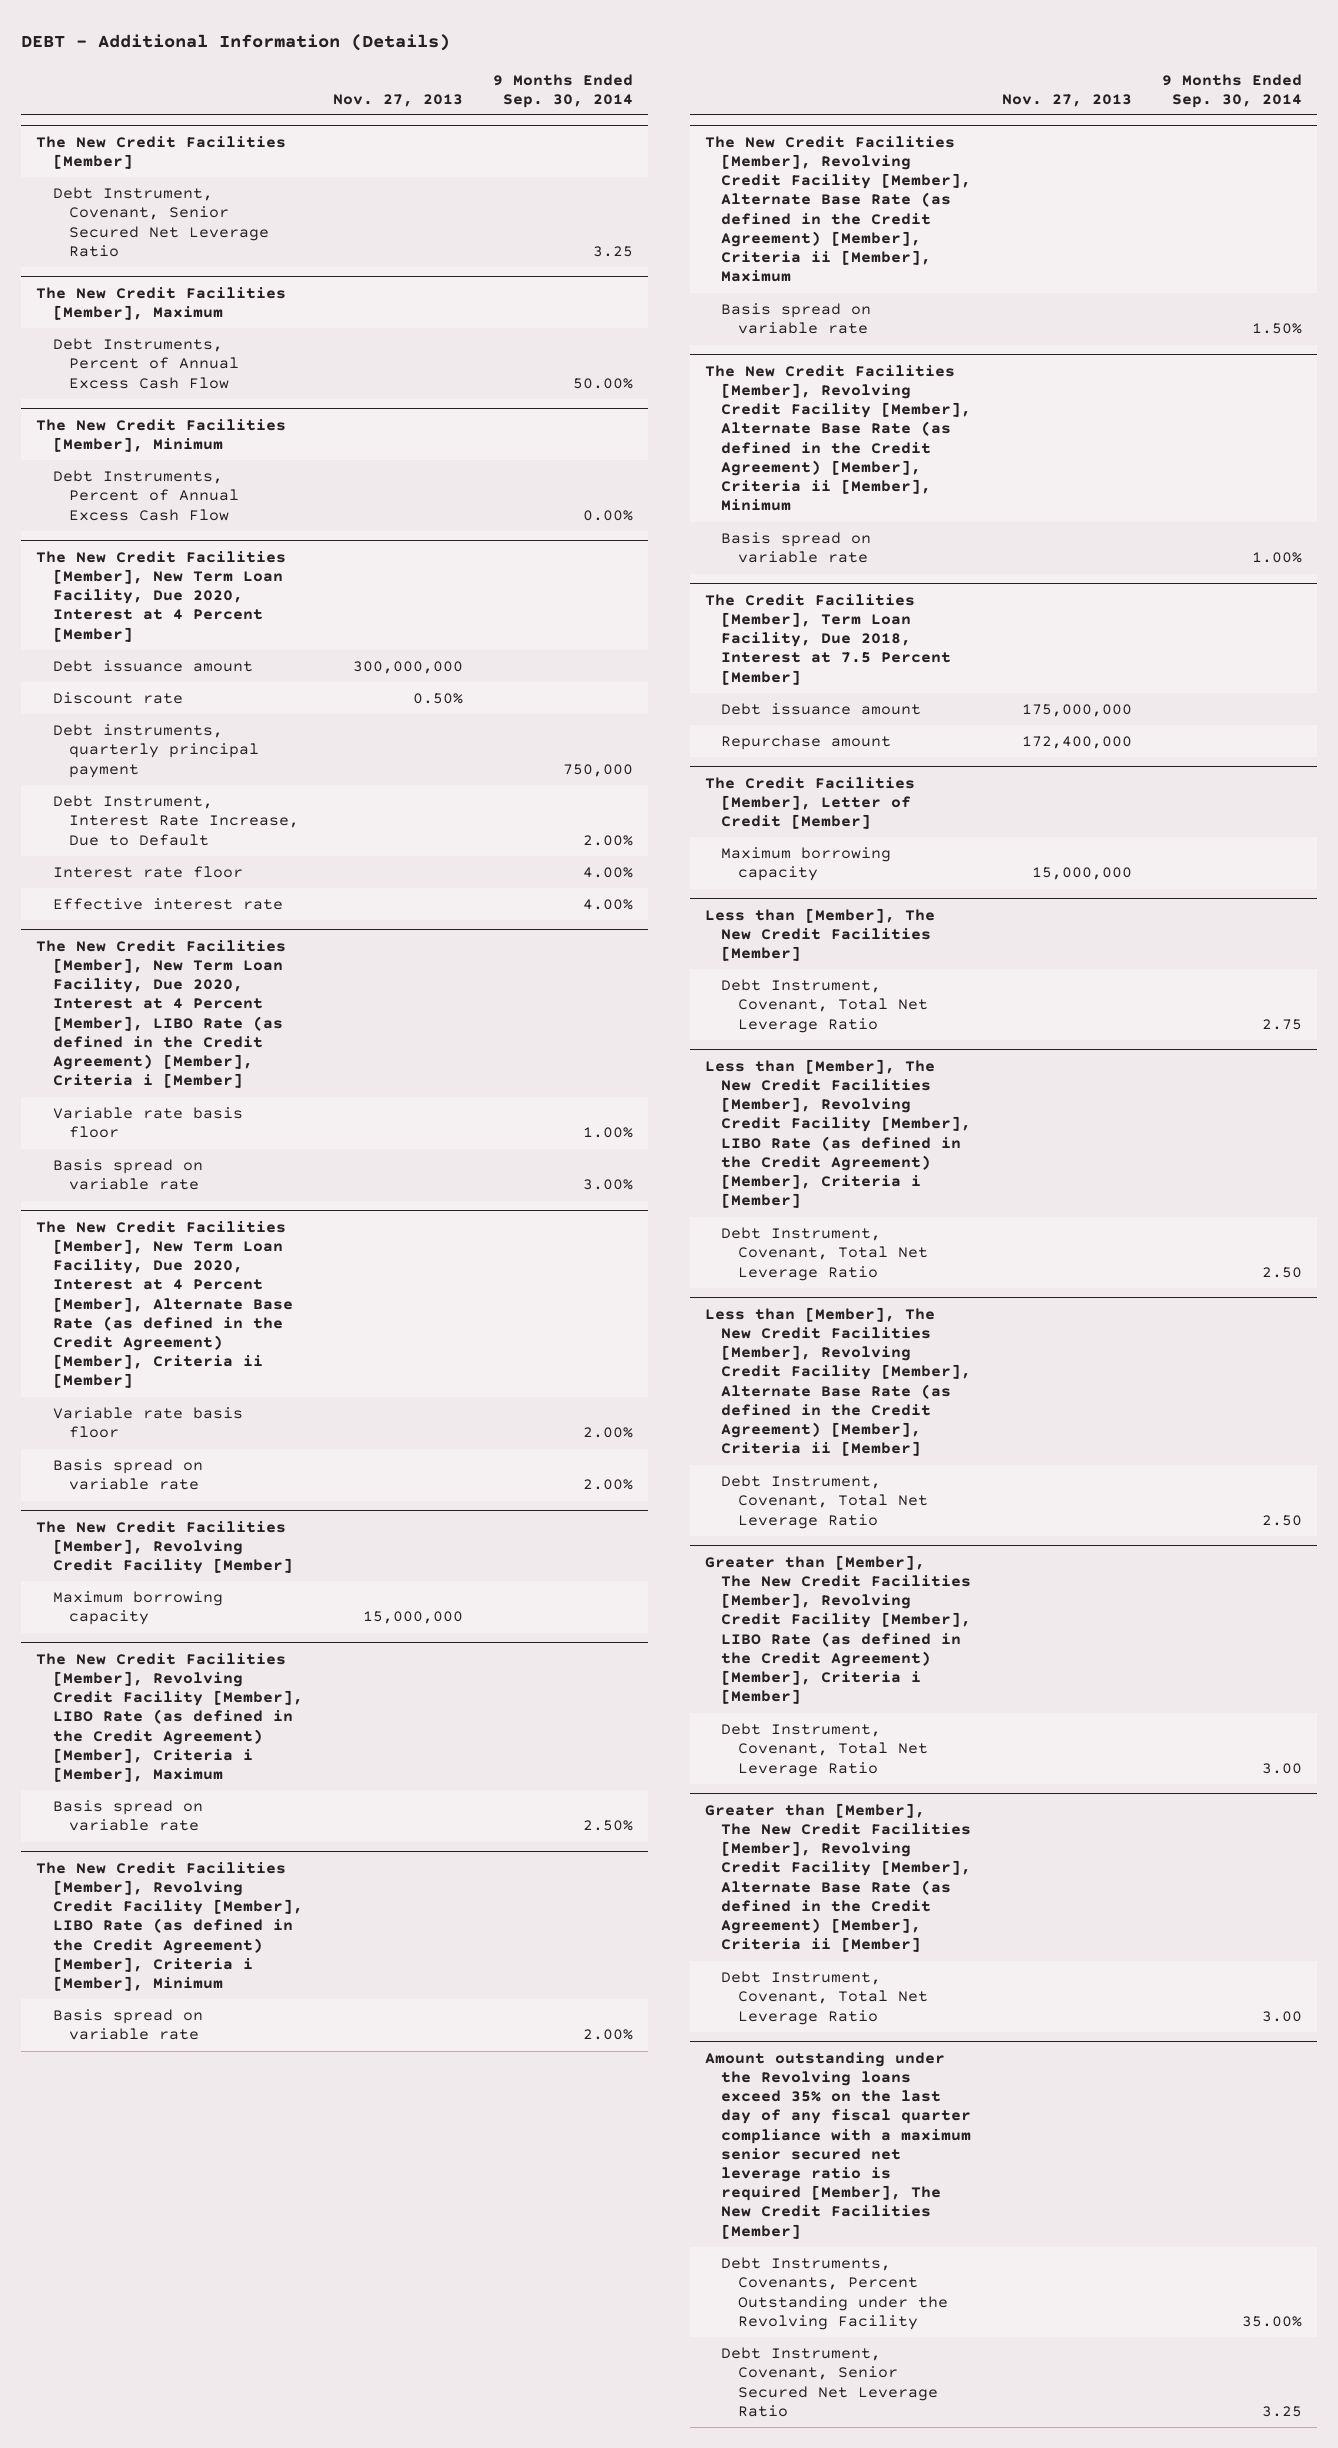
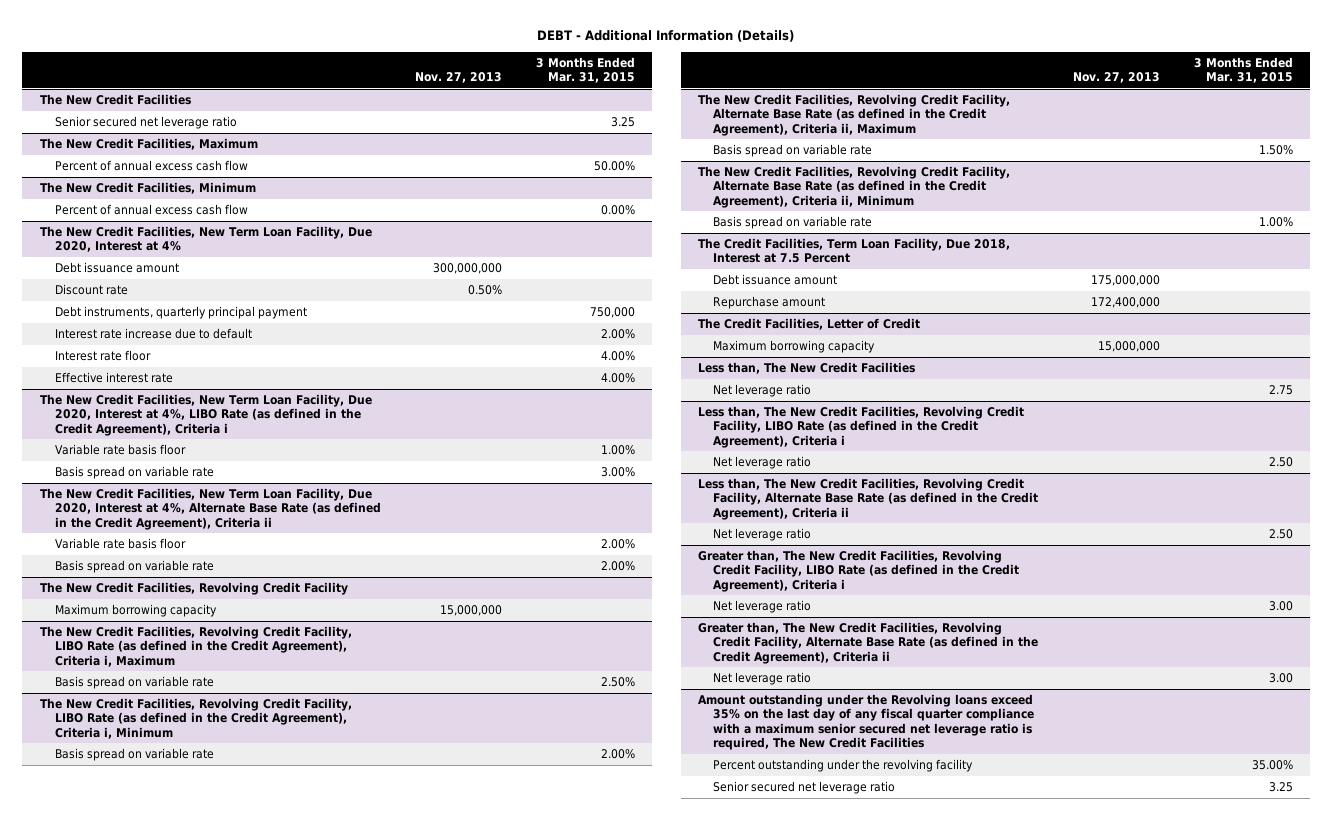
[493,73,634,108] 9 Months Ended Sep. 30, 2014 -> none
none -> [535,56,635,83] 3 Months Ended Mar. 31, 2015
[36,135,287,169] The New Credit Facilities [Member] -> [39,94,191,106] The New Credit Facilities
[52,187,269,257] Debt Instrument, Covenant, Senior Secured Net Leverage Ratio -> [54,116,237,130] Senior secured net leverage ratio
[36,286,287,320] The New Credit Facilities [Member], Maximum -> [39,138,258,151] The New Credit Facilities, Maximum
[52,338,239,389] Debt Instruments, Percent of Annual Excess Cash Flow -> [54,160,248,172] Percent of annual excess cash flow
[36,418,287,452] The New Credit Facilities [Member], Minimum -> [39,182,256,195] The New Credit Facilities, Minimum
[52,470,239,521] Debt Instruments, Percent of Annual Excess Cash Flow -> [54,204,248,216] Percent of annual excess cash flow
[36,550,287,642] The New Credit Facilities [Member], New Term Loan Facility, Due 2020, Interest at 4 Percent [Member] -> [39,226,372,253] The New Credit Facilities, New Term Loan Facility, Due 2020, Interest at 4%
[52,795,299,846] Debt Instrument, Interest Rate Increase, Due to Default -> [54,328,252,340] Interest rate increase due to default
[36,939,287,1089] The New Credit Facilities [Member], New Term Loan Facility, Due 2020, Interest at 4 Percent [Member], LIBO Rate (as defined in the Credit Agreement) [Member], Criteria i [Member] -> [39,394,372,436] The New Credit Facilities, New Term Loan Facility, Due 2020, Interest at 4%, LIBO Rate (as defined in the Credit Agreement), Criteria i
[36,1220,293,1389] The New Credit Facilities [Member], New Term Loan Facility, Due 2020, Interest at 4 Percent [Member], Alternate Base Rate (as defined in the Credit Agreement) [Member], Criteria ii [Member] -> [39,488,381,530] The New Credit Facilities, New Term Loan Facility, Due 2020, Interest at 4%, Alternate Base Rate (as defined in the Credit Agreement), Criteria ii
[36,1520,293,1575] The New Credit Facilities [Member], Revolving Credit Facility [Member] -> [39,582,348,596] The New Credit Facilities, Revolving Credit Facility
[36,1652,303,1783] The New Credit Facilities [Member], Revolving Credit Facility [Member], LIBO Rate (as defined in the Credit Agreement) [Member], Criteria i [Member], Maximum -> [39,626,352,667] The New Credit Facilities, Revolving Credit Facility, LIBO Rate (as defined in the Credit Agreement), Criteria i, Maximum
[36,1861,303,1992] The New Credit Facilities [Member], Revolving Credit Facility [Member], LIBO Rate (as defined in the Credit Agreement) [Member], Criteria i [Member], Minimum -> [39,698,352,739] The New Credit Facilities, Revolving Credit Facility, LIBO Rate (as defined in the Credit Agreement), Criteria i, Minimum
[705,135,972,283] The New Credit Facilities [Member], Revolving Credit Facility [Member], Alternate Base Rate (as defined in the Credit Agreement) [Member], Criteria ii [Member], Maximum -> [697,94,1010,136] The New Credit Facilities, Revolving Credit Facility, Alternate Base Rate (as defined in the Credit Agreement), Criteria ii, Maximum
[705,364,972,512] The New Credit Facilities [Member], Revolving Credit Facility [Member], Alternate Base Rate (as defined in the Credit Agreement) [Member], Criteria ii [Member], Minimum -> [697,166,1010,208] The New Credit Facilities, Revolving Credit Facility, Alternate Base Rate (as defined in the Credit Agreement), Criteria ii, Minimum
[705,593,952,685] The Credit Facilities [Member], Term Loan Facility, Due 2018, Interest at 7.5 Percent [Member] -> [697,238,1010,264] The Credit Facilities, Term Loan Facility, Due 2018, Interest at 7.5 Percent
[705,776,916,830] The Credit Facilities [Member], Letter of Credit [Member] -> [697,318,920,331] The Credit Facilities, Letter of Credit
[705,907,936,962] Less than [Member], The New Credit Facilities [Member] -> [697,362,915,375] Less than, The New Credit Facilities
[721,979,928,1033] Debt Instrument, Covenant, Total Net Leverage Ratio -> [712,384,811,398] Net leverage ratio
[705,1058,972,1209] Less than [Member], The New Credit Facilities [Member], Revolving Credit Facility [Member], LIBO Rate (as defined in the Credit Agreement) [Member], Criteria i [Member] -> [697,406,1024,448] Less than, The New Credit Facilities, Revolving Credit Facility, LIBO Rate (as defined in the Credit Agreement), Criteria i
[721,1227,928,1281] Debt Instrument, Covenant, Total Net Leverage Ratio -> [712,456,811,470] Net leverage ratio
[705,1306,972,1457] Less than [Member], The New Credit Facilities [Member], Revolving Credit Facility [Member], Alternate Base Rate (as defined in the Credit Agreement) [Member], Criteria ii [Member] -> [697,478,1038,520] Less than, The New Credit Facilities, Revolving Credit Facility, Alternate Base Rate (as defined in the Credit Agreement), Criteria ii
[721,1475,928,1529] Debt Instrument, Covenant, Total Net Leverage Ratio -> [712,528,811,542] Net leverage ratio
[705,1554,972,1705] Greater than [Member], The New Credit Facilities [Member], Revolving Credit Facility [Member], LIBO Rate (as defined in the Credit Agreement) [Member], Criteria i [Member] -> [697,550,1019,592] Greater than, The New Credit Facilities, Revolving Credit Facility, LIBO Rate (as defined in the Credit Agreement), Criteria i
[721,1723,928,1777] Debt Instrument, Covenant, Total Net Leverage Ratio -> [712,600,811,614] Net leverage ratio
[705,1802,972,1953] Greater than [Member], The New Credit Facilities [Member], Revolving Credit Facility [Member], Alternate Base Rate (as defined in the Credit Agreement) [Member], Criteria ii [Member] -> [697,622,1038,664] Greater than, The New Credit Facilities, Revolving Credit Facility, Alternate Base Rate (as defined in the Credit Agreement), Criteria ii
[721,1971,928,2025] Debt Instrument, Covenant, Total Net Leverage Ratio -> [712,672,811,686] Net leverage ratio
[705,2051,972,2239] Amount outstanding under the Revolving loans exceed 35% on the last day of any fiscal quarter compliance with a maximum senior secured net leverage ratio is required [Member], The New Credit Facilities [Member] -> [697,694,1034,750] Amount outstanding under the Revolving loans exceed 35% on the last day of any fiscal quarter compliance with a maximum senior secured net leverage ratio is required, The New Credit Facilities
[721,2257,948,2330] Debt Instruments, Covenants, Percent Outstanding under the Revolving Facility -> [712,759,973,773] Percent outstanding under the revolving facility
[721,2347,938,2417] Debt Instrument, Covenant, Senior Secured Net Leverage Ratio -> [712,781,895,795] Senior secured net leverage ratio

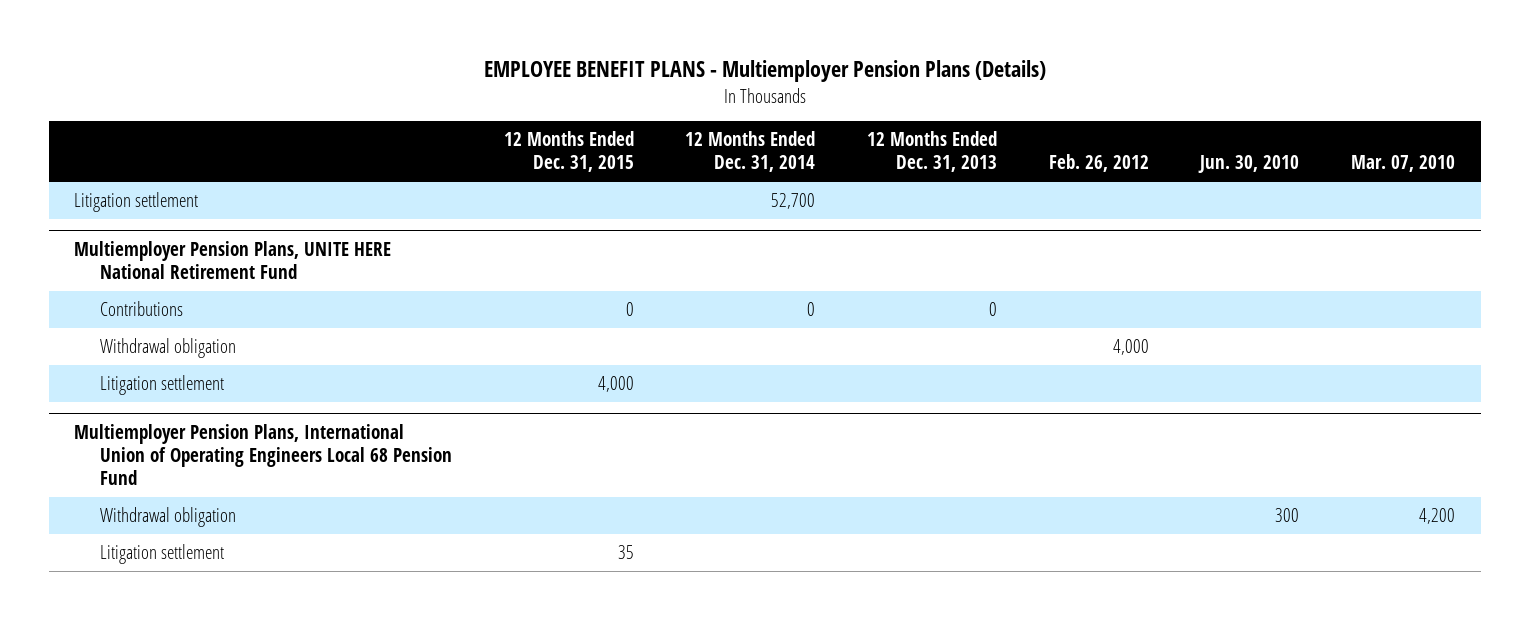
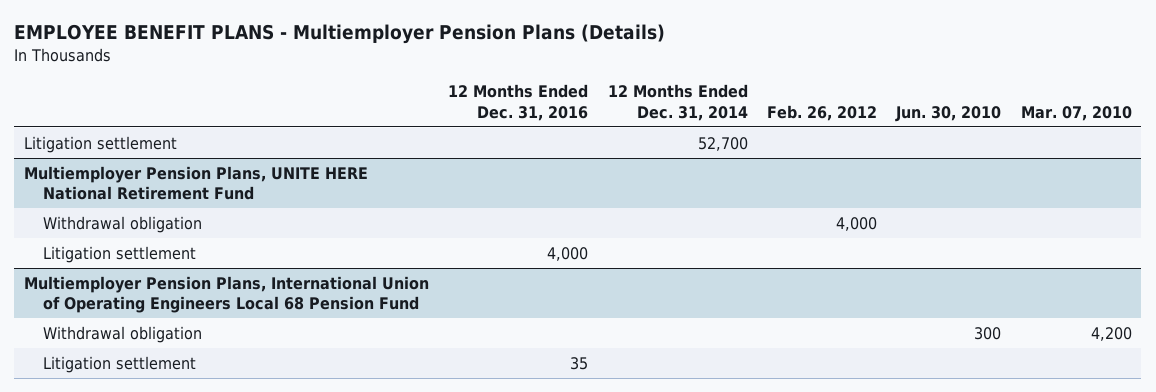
[503,131,634,173] 12 Months Ended Dec. 31, 2015 -> none
[867,131,998,173] 12 Months Ended Dec. 31, 2013 -> none
none -> [448,84,589,121] 12 Months Ended Dec. 31, 2016
[100,300,184,316] Contributions -> none

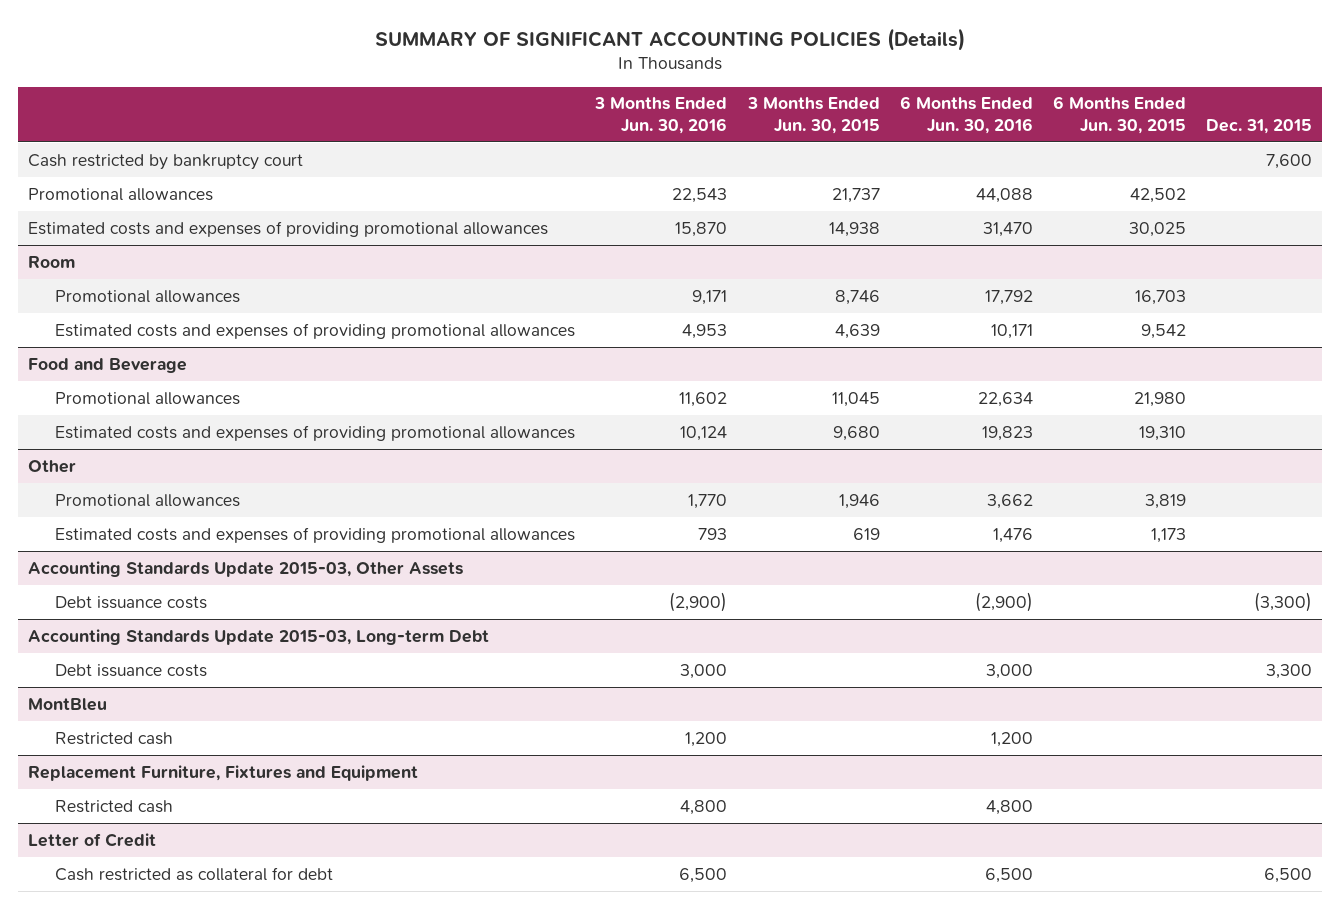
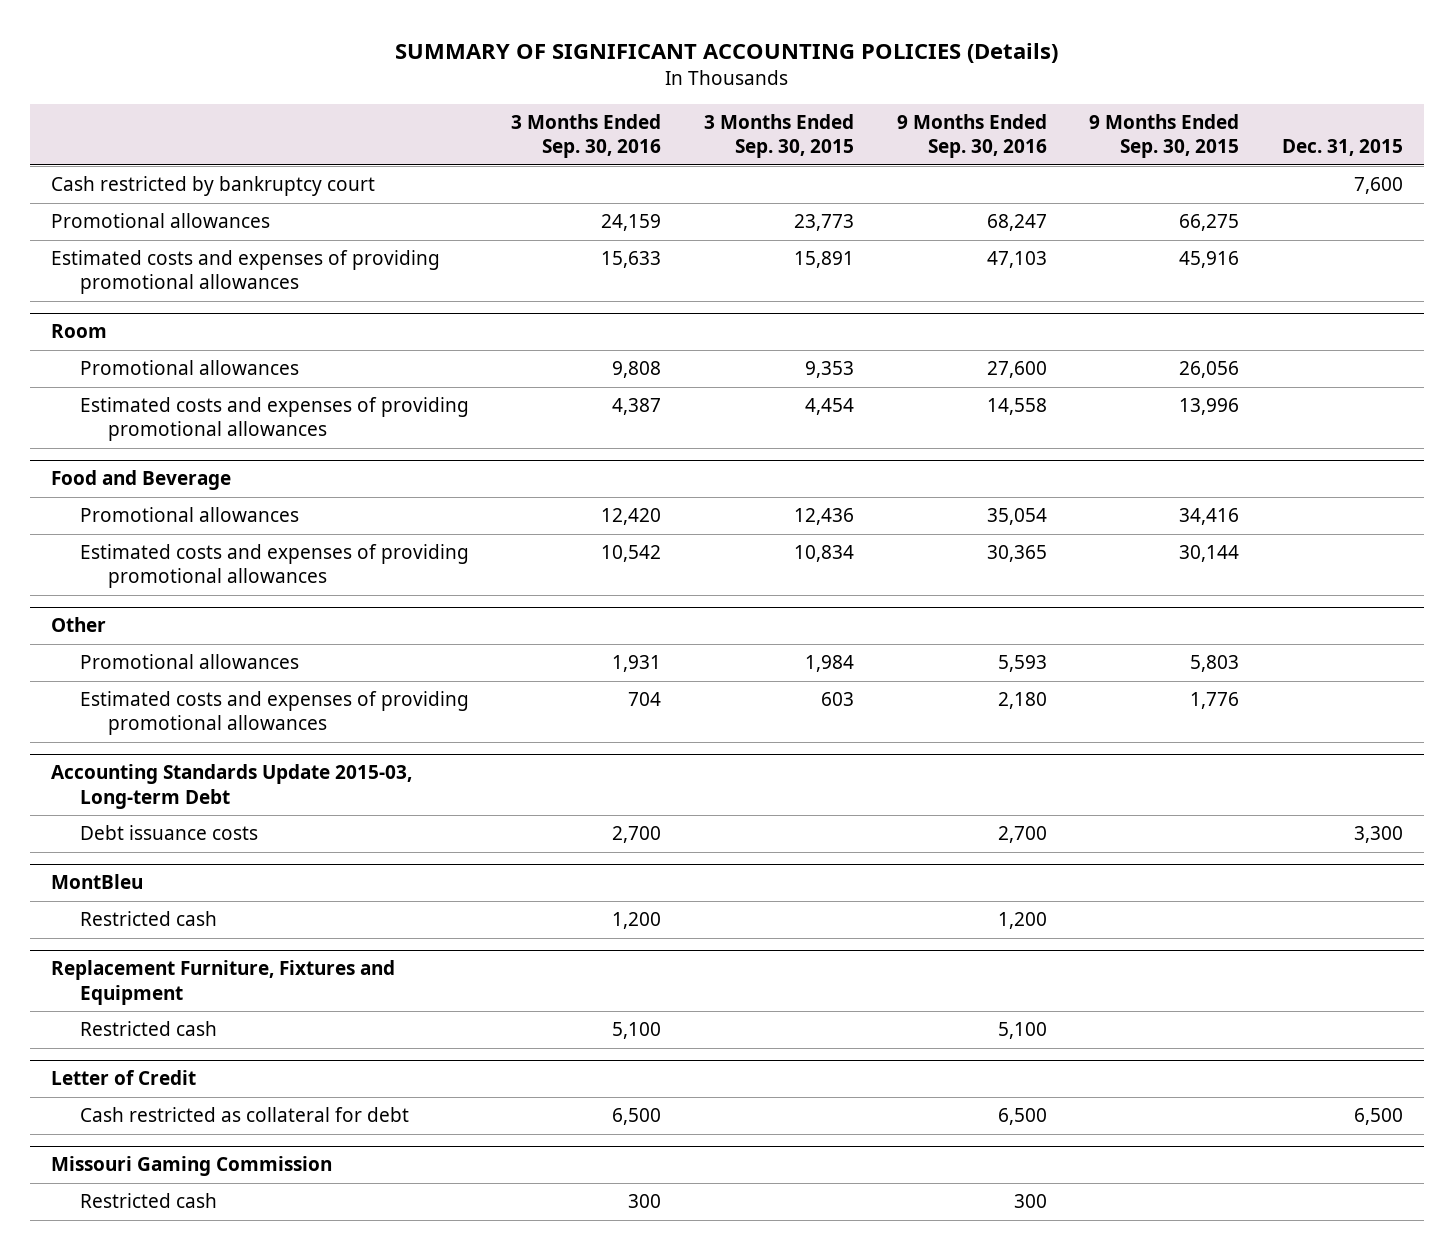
[594,97,728,134] 3 Months Ended Jun. 30, 2016 -> none
[746,97,880,134] 3 Months Ended Jun. 30, 2015 -> none
[899,96,1033,134] 6 Months Ended Jun. 30, 2016 -> none
[1052,96,1186,134] 6 Months Ended Jun. 30, 2015 -> none
none -> [511,114,662,159] 3 Months Ended Sep. 30, 2016
none -> [704,114,855,159] 3 Months Ended Sep. 30, 2015
none -> [896,114,1047,159] 9 Months Ended Sep. 30, 2016
none -> [1089,114,1240,159] 9 Months Ended Sep. 30, 2015
[28,560,464,577] Accounting Standards Update 2015-03, Other Assets -> none
[55,595,208,609] Debt issuance costs -> none
none -> [51,1156,333,1177] Missouri Gaming Commission
none -> [79,1193,217,1209] Restricted cash

